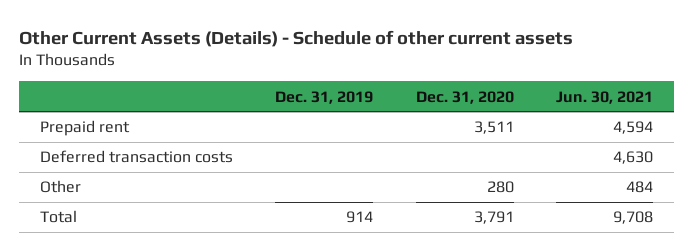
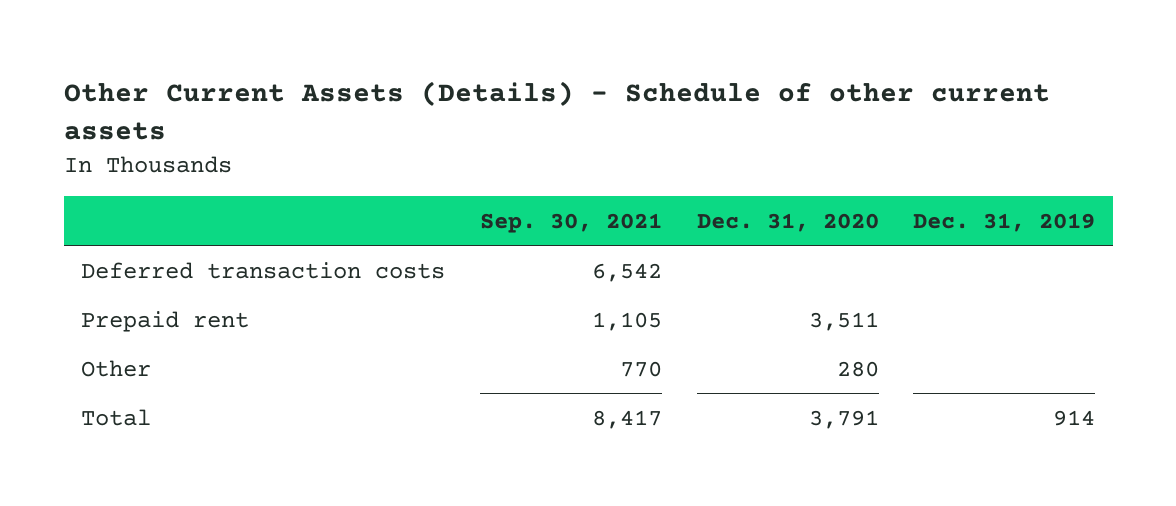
[556,90,654,104] Jun. 30, 2021 -> none
none -> [479,212,662,233] Sep. 30, 2021
[40,120,131,137] Prepaid rent -> [81,310,250,332] Prepaid rent

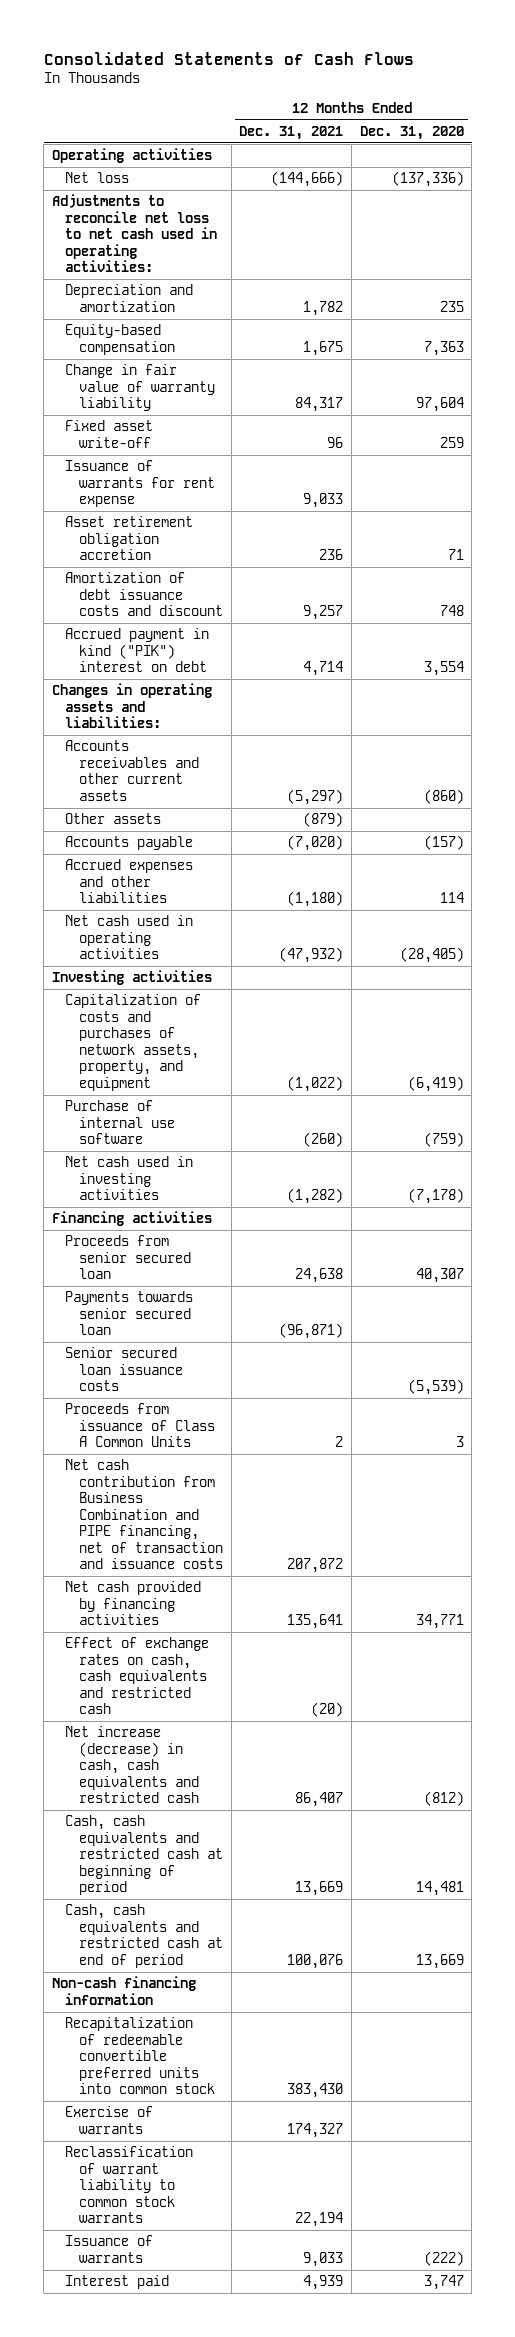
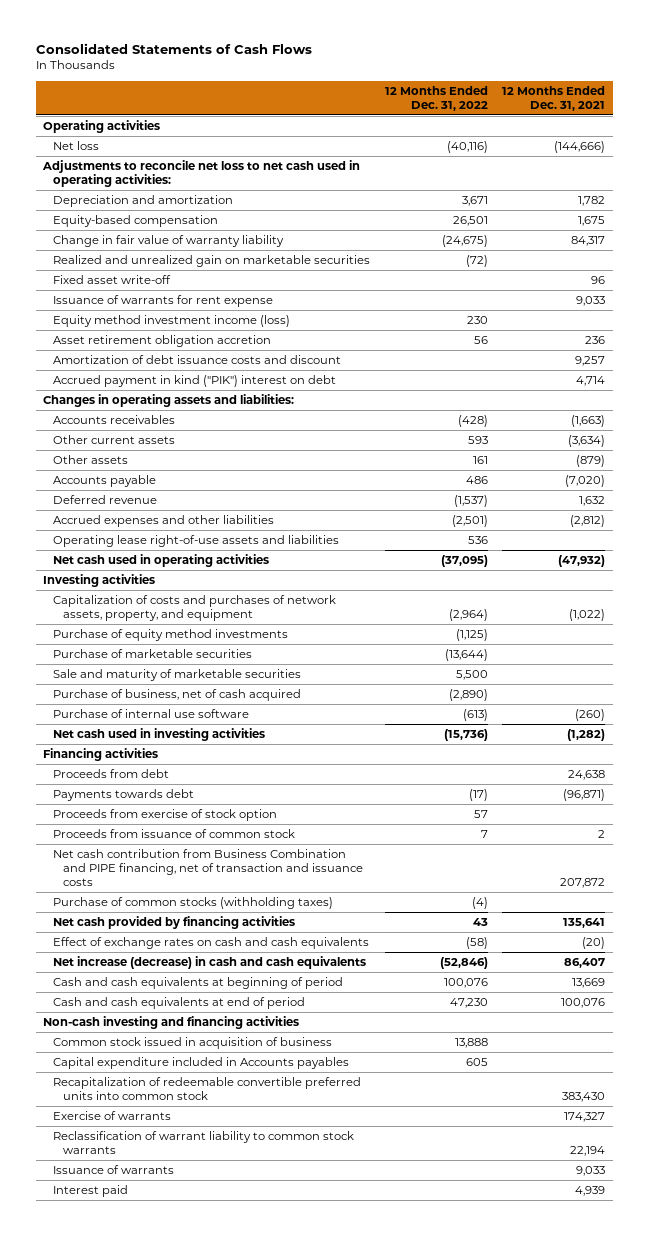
[359,125,464,140] Dec. 31, 2020 -> none
none -> [384,85,488,111] 12 Months Ended Dec. 31, 2022
none -> [53,254,371,267] Realized and unrealized gain on marketable securities
none -> [53,314,291,327] Equity method investment income (loss)
none -> [53,414,176,424] Accounts receivables
[65,740,200,801] Accounts receivables and other current assets -> [53,434,176,444] Other current assets
[287,788,344,805] (5,297) -> [568,434,606,447] (3,634)
none -> [53,494,158,504] Deferred revenue
[287,891,344,908] (1,180) -> [570,514,606,527] (2,812)
none -> [53,534,340,547] Operating lease right-of-use assets and liabilities
none -> [53,628,289,641] Purchase of equity method investments
none -> [53,648,253,658] Purchase of marketable securities
none -> [53,668,302,681] Sale and maturity of marketable securities
none -> [53,688,302,701] Purchase of business, net of cash acquired
[65,1347,184,1392] Senior secured loan issuance costs -> none
[65,1235,192,1280] Proceeds from senior secured loan -> [53,768,170,778] Proceeds from debt
[65,1291,194,1336] Payments towards senior secured loan -> [53,788,195,801] Payments towards debt
none -> [53,808,278,821] Proceeds from exercise of stock option
[65,1403,216,1448] Proceeds from issuance of Class A Common Units -> [53,828,296,838] Proceeds from issuance of common stock
none -> [53,896,334,909] Purchase of common stocks (withholding taxes)
[65,1637,210,1715] Effect of exchange rates on cash, cash equivalents and restricted cash -> [53,936,370,949] Effect of exchange rates on cash and cash equivalents
[65,1726,200,1804] Net increase (decrease) in cash, cash equivalents and restricted cash -> [53,955,367,969] Net increase (decrease) in cash and cash equivalents
[65,1815,224,1896] Cash, cash equivalents and restricted cash at beginning of period -> [53,976,344,989] Cash and cash equivalents at beginning of period
[65,1904,224,1968] Cash, cash equivalents and restricted cash at end of period -> [53,996,306,1009] Cash and cash equivalents at end of period
[51,1976,196,2005] Non-cash financing information -> [43,1015,300,1029] Non-cash investing and financing activities
none -> [53,1036,333,1049] Common stock issued in acquisition of business
none -> [53,1056,350,1069] Capital expenditure included in Accounts payables

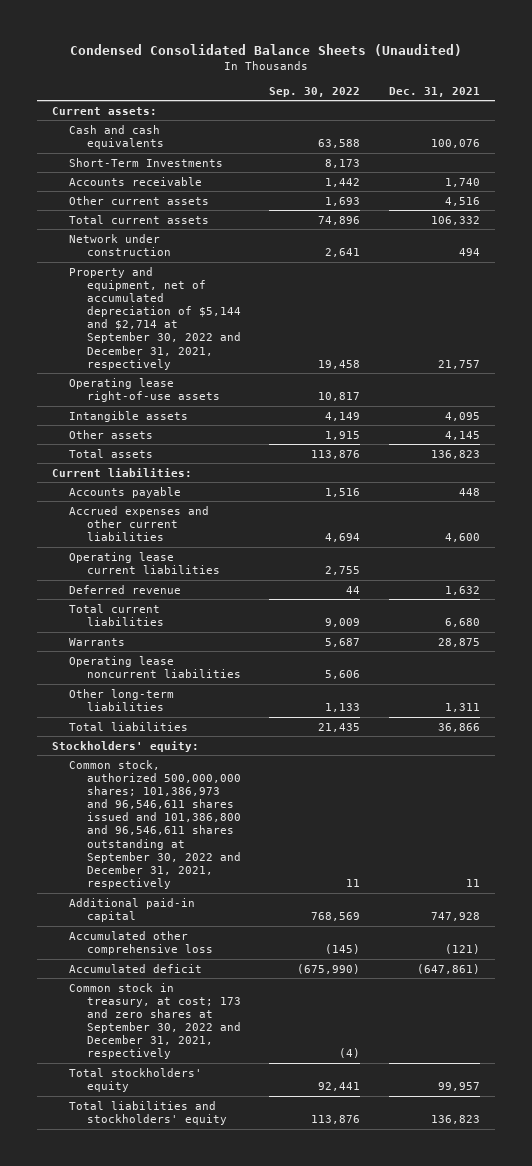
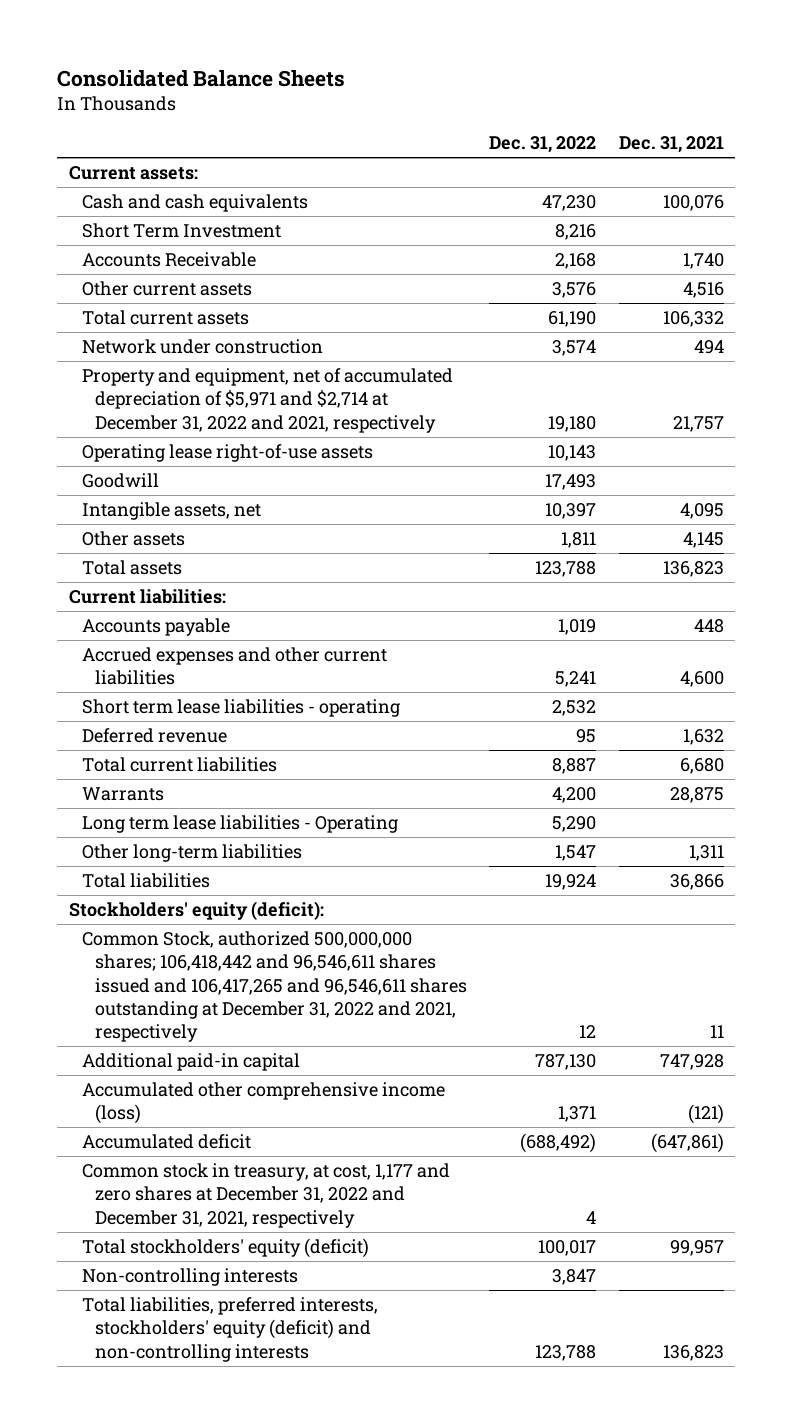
[69,43,462,56] Condensed Consolidated Balance Sheets (Unaudited) -> [57,69,346,87] Consolidated Balance Sheets
[269,86,361,97] Sep. 30, 2022 -> none
none -> [489,136,597,154] Dec. 31, 2022
[69,157,224,167] Short-Term Investments -> [81,223,281,239] Short Term Investment
[69,176,203,186] Accounts receivable -> [81,252,256,268] Accounts Receivable
[69,266,241,370] Property and equipment, net of accumulated depreciation of $5,144 and $2,714 at September 30, 2022 and December 31, 2021, respectively -> [81,368,453,433] Property and equipment, net of accumulated depreciation of $5,971 and $2,714 at December 31, 2022 and 2021, respectively
none -> [81,473,159,489] Goodwill
[69,410,189,422] Intangible assets -> [81,502,261,521] Intangible assets, net
[69,551,220,574] Operating lease current liabilities -> [81,699,400,718] Short term lease liabilities - operating
[69,655,241,678] Operating lease noncurrent liabilities -> [81,815,398,834] Long term lease liabilities - Operating
[51,740,199,752] Stockholders' equity: -> [68,901,324,921] Stockholders' equity (deficit):
[69,759,241,889] Common stock, authorized 500,000,000 shares; 101,386,973 and 96,546,611 shares issued and 101,386,800 and 96,546,611 shares outstanding at September 30, 2022 and December 31, 2021, respectively -> [81,931,467,1042] Common Stock, authorized 500,000,000 shares; 106,418,442 and 96,546,611 shares issued and 106,417,265 and 96,546,611 shares outstanding at December 31, 2022 and 2021, respectively
[69,930,213,955] Accumulated other comprehensive loss -> [81,1082,445,1125] Accumulated other comprehensive income (loss)
[69,982,241,1060] Common stock in treasury, at cost; 173 and zero shares at September 30, 2022 and December 31, 2021, respectively -> [81,1163,450,1228] Common stock in treasury, at cost, 1,177 and zero shares at December 31, 2022 and December 31, 2021, respectively
[69,1067,203,1092] Total stockholders' equity -> [81,1238,369,1259] Total stockholders' equity (deficit)
none -> [81,1268,298,1287] Non-controlling interests
[69,1100,227,1125] Total liabilities and stockholders' equity -> [81,1297,378,1362] Total liabilities, preferred interests, stockholders' equity (deficit) and non-controlling interests

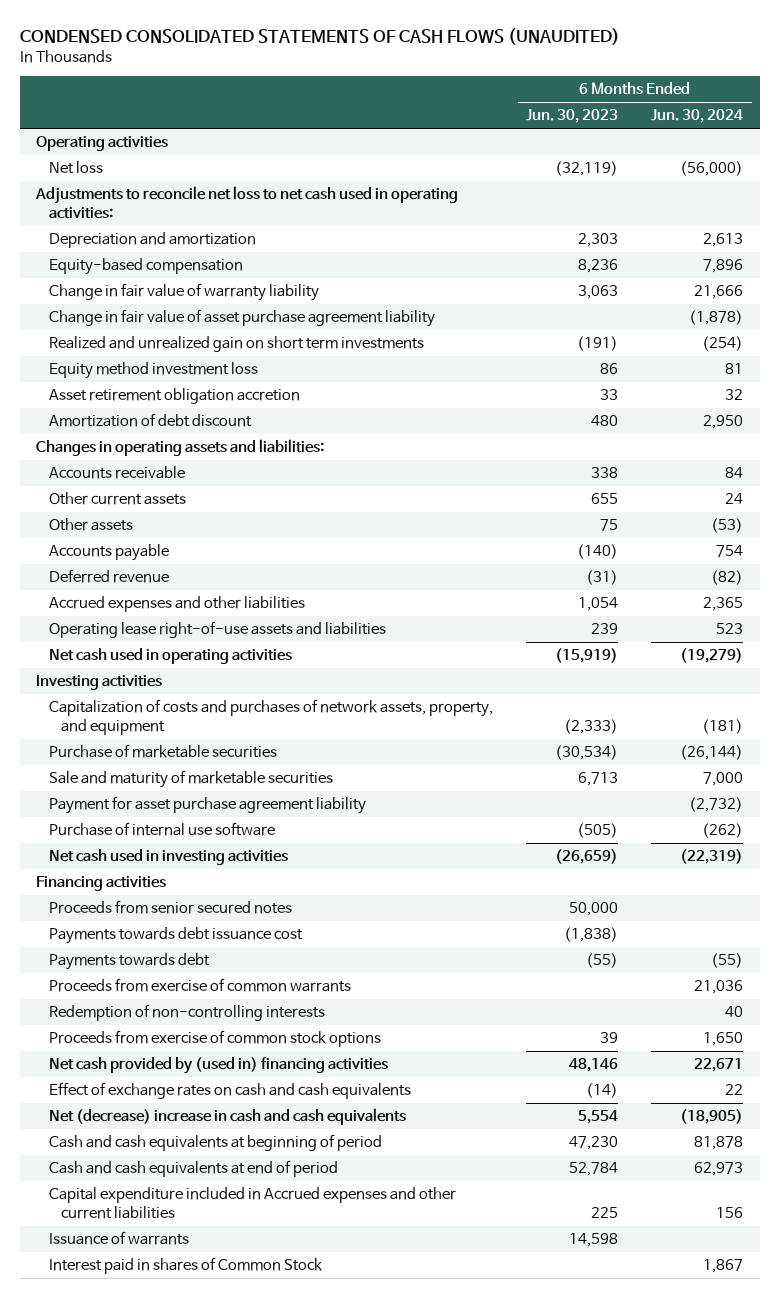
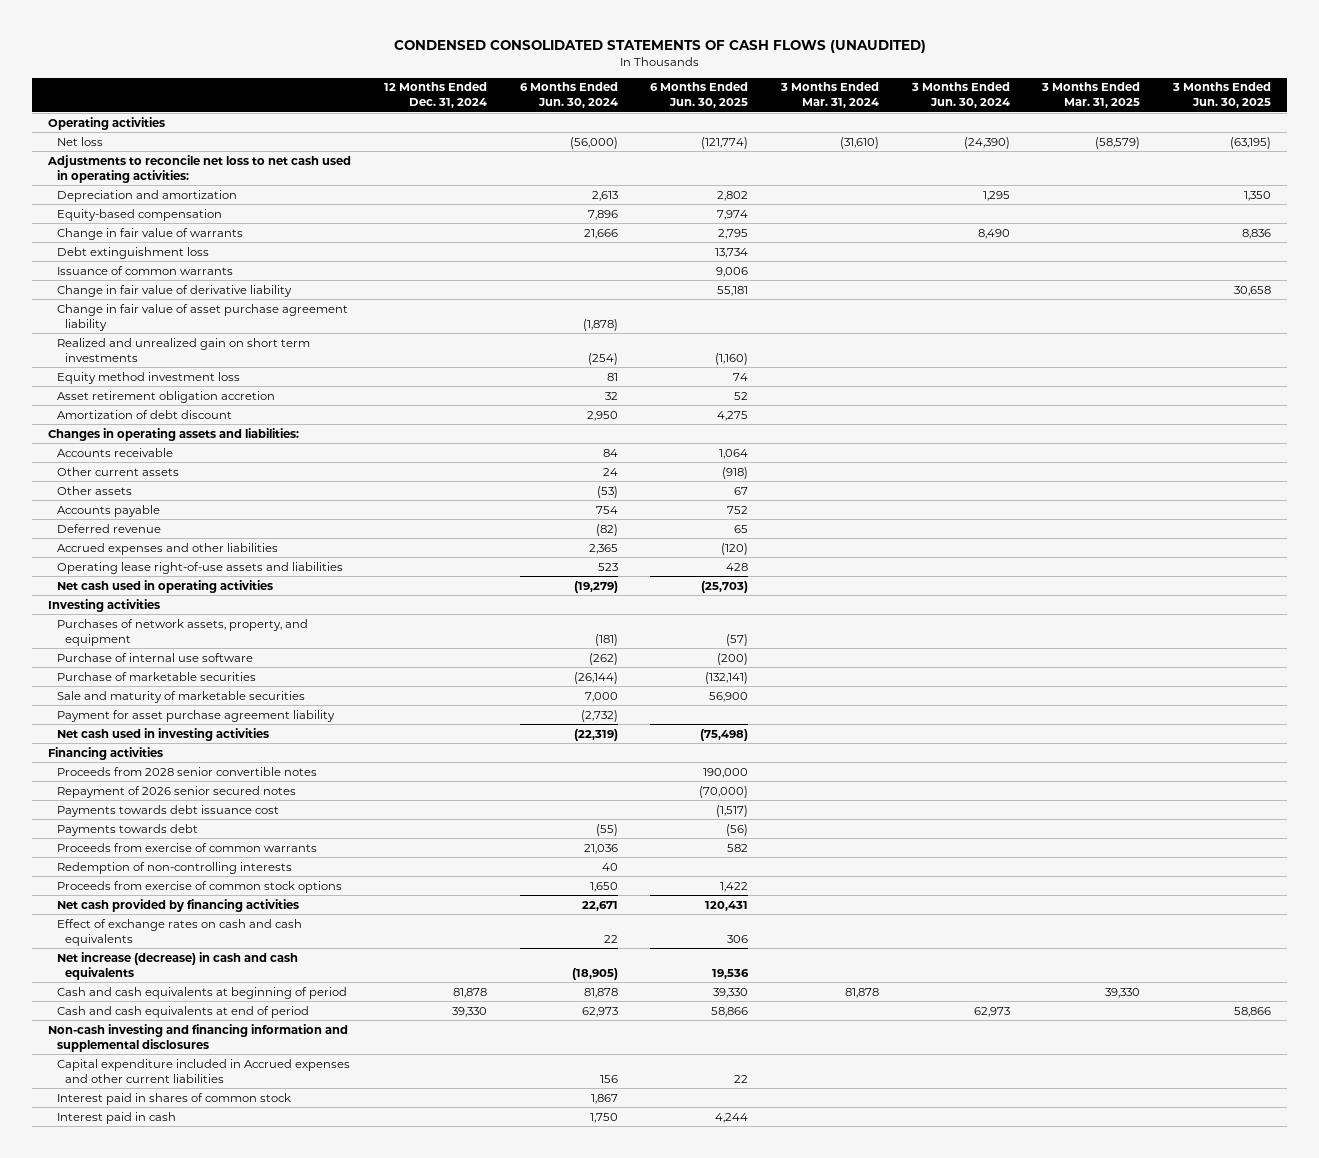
[526,109,619,124] Jun. 30, 2023 -> none
none -> [383,82,487,109] 12 Months Ended Dec. 31, 2024
none -> [650,82,749,109] 6 Months Ended Jun. 30, 2025
none -> [780,82,880,109] 3 Months Ended Mar. 31, 2024
none -> [910,82,1010,109] 3 Months Ended Jun. 30, 2024
none -> [1041,82,1141,109] 3 Months Ended Mar. 31, 2025
none -> [1172,82,1272,109] 3 Months Ended Jun. 30, 2025
[48,283,319,302] Change in fair value of warranty liability -> [56,227,243,240] Change in fair value of warrants
none -> [56,246,209,259] Debt extinguishment loss
none -> [56,265,233,275] Issuance of common warrants
none -> [56,284,292,297] Change in fair value of derivative liability
[48,699,493,736] Capitalization of costs and purchases of network assets, property, and equipment -> [56,618,308,646] Purchases of network assets, property, and equipment
[48,822,275,837] Purchase of internal use software -> [56,652,253,662] Purchase of internal use software
[48,900,292,915] Proceeds from senior secured notes -> [56,766,317,776] Proceeds from 2028 senior convertible notes
none -> [56,785,296,798] Repayment of 2026 senior secured notes
[48,1057,388,1075] Net cash provided by (used in) financing activities -> [56,898,299,912] Net cash provided by financing activities
[48,1108,406,1126] Net (decrease) increase in cash and cash equivalents -> [56,951,298,980] Net increase (decrease) in cash and cash equivalents
none -> [48,1023,349,1052] Non-cash investing and financing information and supplemental disclosures
[48,1231,189,1246] Issuance of warrants -> none
[48,1257,323,1275] Interest paid in shares of Common Stock -> [56,1092,291,1105] Interest paid in shares of common stock
none -> [56,1111,176,1124] Interest paid in cash

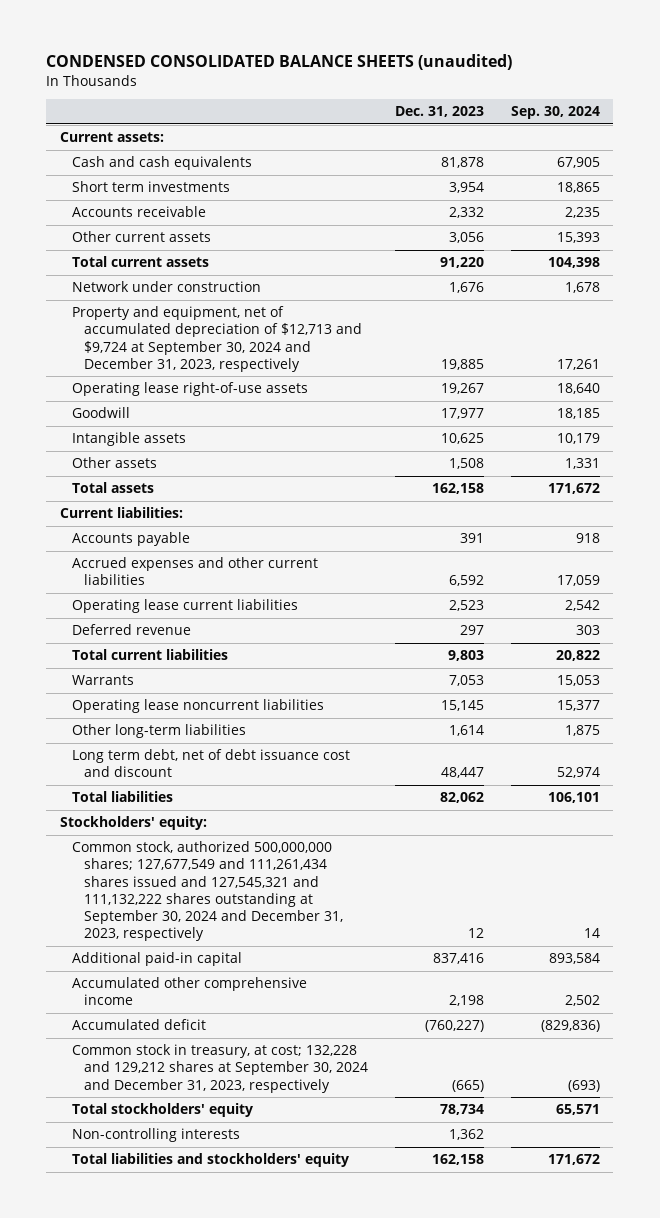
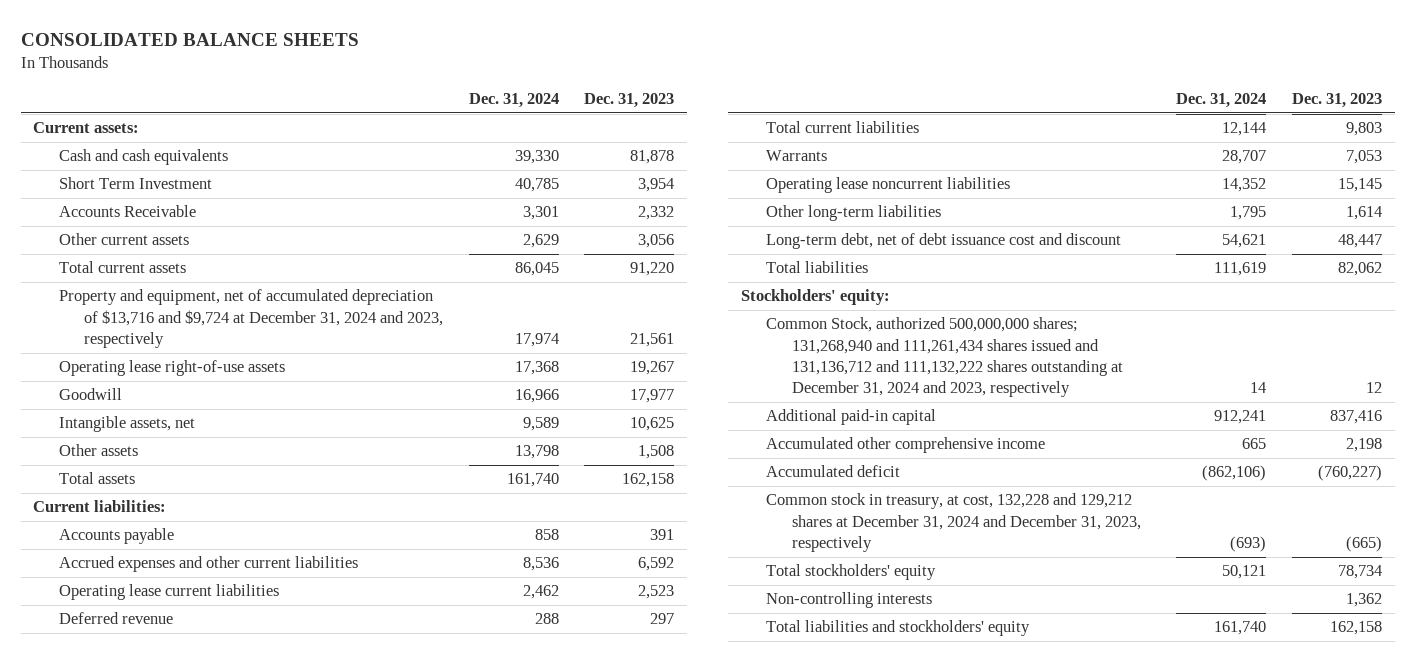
[46,54,513,71] CONDENSED CONSOLIDATED BALANCE SHEETS (unaudited) -> [20,33,359,47] CONSOLIDATED BALANCE SHEETS
[510,106,600,120] Sep. 30, 2024 -> none
none -> [468,92,559,108] Dec. 31, 2024
[72,181,231,193] Short term investments -> [58,177,212,190] Short Term Investment
[72,206,207,218] Accounts receivable -> [58,205,196,218] Accounts Receivable
[72,281,262,293] Network under construction -> none
[72,306,363,372] Property and equipment, net of accumulated depreciation of $12,713 and $9,724 at September 30, 2024 and December 31, 2023, respectively -> [58,289,444,348] Property and equipment, net of accumulated depreciation of $13,716 and $9,724 at December 31, 2024 and 2023, respectively
[441,358,485,370] 19,885 -> [630,332,675,347] 21,561
[72,432,187,447] Intangible assets -> [58,416,195,433] Intangible assets, net
[72,749,351,778] Long term debt, net of debt issuance cost and discount -> [766,233,1122,250] Long-term debt, net of debt issuance cost and discount
[72,841,344,942] Common stock, authorized 500,000,000 shares; 127,677,549 and 111,261,434 shares issued and 127,545,321 and 111,132,222 shares outstanding at September 30, 2024 and December 31, 2023, respectively -> [766,317,1123,397] Common Stock, authorized 500,000,000 shares; 131,268,940 and 111,261,434 shares issued and 131,136,712 and 111,132,222 shares outstanding at December 31, 2024 and 2023, respectively
[72,1044,369,1093] Common stock in treasury, at cost; 132,228 and 129,212 shares at September 30, 2024 and December 31, 2023, respectively -> [766,493,1141,552] Common stock in treasury, at cost, 132,228 and 129,212 shares at December 31, 2024 and December 31, 2023, respectively

